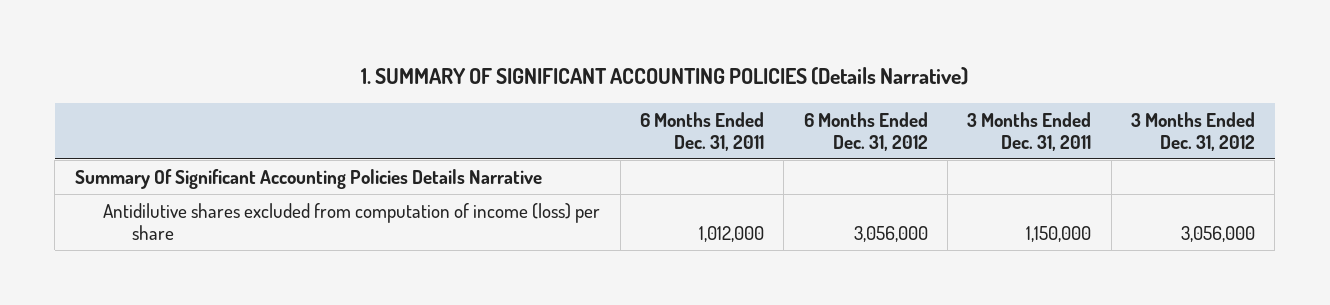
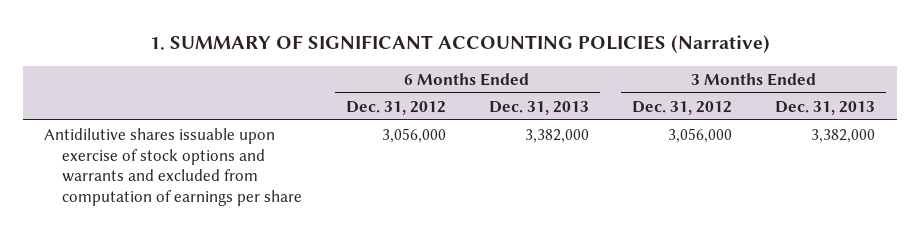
[360,66,968,85] 1. SUMMARY OF SIGNIFICANT ACCOUNTING POLICIES (Details Narrative) -> [149,34,770,53] 1. SUMMARY OF SIGNIFICANT ACCOUNTING POLICIES (Narrative)
[640,111,765,151] 6 Months Ended Dec. 31, 2011 -> none
[967,111,1092,151] 3 Months Ended Dec. 31, 2011 -> none
none -> [488,100,589,115] Dec. 31, 2013
none -> [775,100,876,115] Dec. 31, 2013
[74,168,542,189] Summary Of Significant Accounting Policies Details Narrative -> none
[103,202,601,240] Antidilutive shares excluded from computation of income (loss) per share -> [44,128,303,206] Antidilutive shares issuable upon exercise of stock options and warrants and excluded from computation of earnings per share

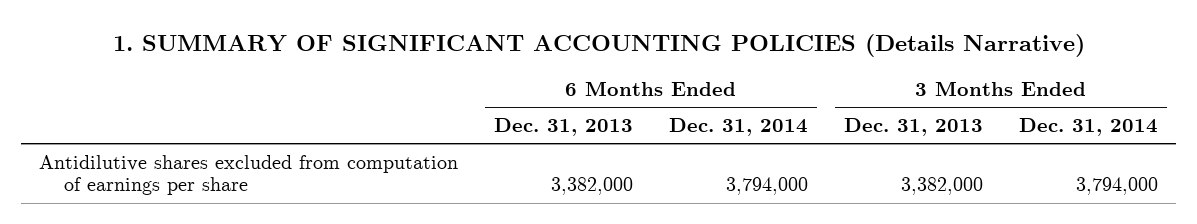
[149,34,770,53] 1. SUMMARY OF SIGNIFICANT ACCOUNTING POLICIES (Narrative) -> [112,34,1085,58] 1. SUMMARY OF SIGNIFICANT ACCOUNTING POLICIES (Details Narrative)
[345,100,446,115] Dec. 31, 2012 -> none
[632,100,733,115] Dec. 31, 2012 -> none
none -> [669,117,809,136] Dec. 31, 2014
none -> [1019,117,1159,136] Dec. 31, 2014
[44,128,303,206] Antidilutive shares issuable upon exercise of stock options and warrants and excluded from computation of earnings per share -> [39,154,459,196] Antidilutive shares excluded from computation of earnings per share

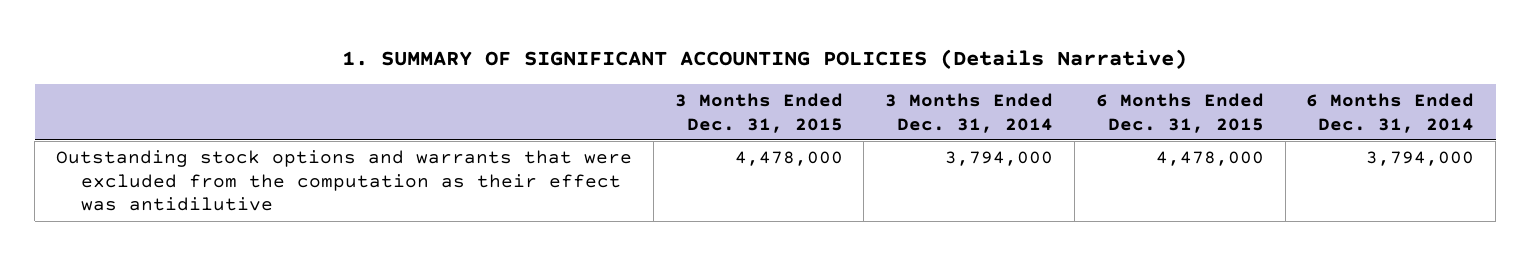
[494,117,634,136] Dec. 31, 2013 -> none
[844,117,984,136] Dec. 31, 2013 -> none
none -> [674,92,843,133] 3 Months Ended Dec. 31, 2015
none -> [1095,92,1264,133] 6 Months Ended Dec. 31, 2015
[39,154,459,196] Antidilutive shares excluded from computation of earnings per share -> [56,149,633,212] Outstanding stock options and warrants that were excluded from the computation as their effect was antidilutive

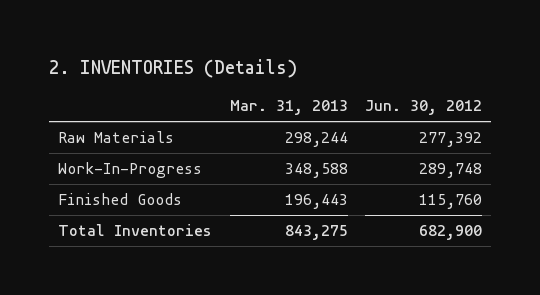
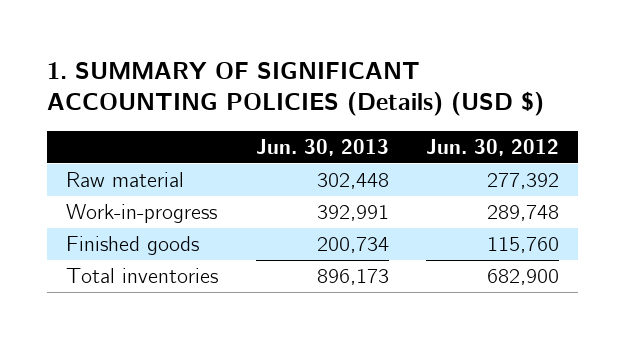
[49,59,298,79] 2. INVENTORIES (Details) -> [47,61,545,117] 1. SUMMARY OF SIGNIFICANT ACCOUNTING POLICIES (Details) (USD $)
[229,100,348,116] Mar. 31, 2013 -> none
none -> [255,138,389,156] Jun. 30, 2013
[58,131,175,144] Raw Materials -> [66,172,185,188] Raw material
[58,162,203,179] Work-In-Progress -> [66,204,218,224] Work-in-progress
[58,193,183,206] Finished Goods -> [66,236,200,256] Finished goods
[58,224,213,237] Total Inventories -> [66,268,219,284] Total inventories

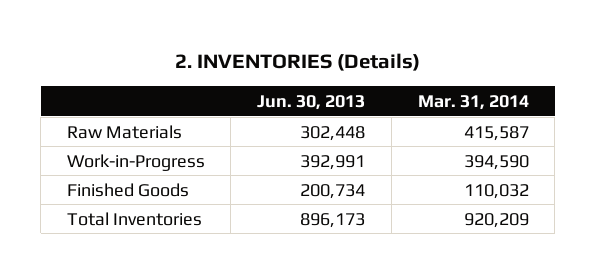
[47,61,545,117] 1. SUMMARY OF SIGNIFICANT ACCOUNTING POLICIES (Details) (USD $) -> [174,53,420,72] 2. INVENTORIES (Details)
[425,138,559,156] Jun. 30, 2012 -> none
none -> [417,94,529,110] Mar. 31, 2014
[66,172,185,188] Raw material -> [66,124,182,139] Raw Materials
[66,204,218,224] Work-in-progress -> [66,153,205,171] Work-in-Progress
[66,236,200,256] Finished goods -> [66,182,189,197] Finished Goods
[66,268,219,284] Total inventories -> [66,211,202,226] Total Inventories

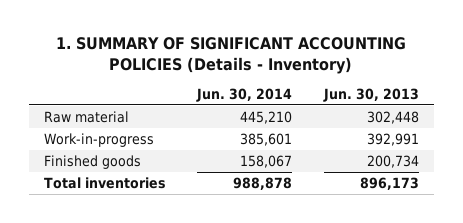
[174,53,420,72] 2. INVENTORIES (Details) -> [56,37,407,75] 1. SUMMARY OF SIGNIFICANT ACCOUNTING POLICIES (Details - Inventory)
[417,94,529,110] Mar. 31, 2014 -> none
none -> [196,88,293,103] Jun. 30, 2014
[66,124,182,139] Raw Materials -> [44,110,130,123] Raw material
[66,153,205,171] Work-in-Progress -> [44,132,155,147] Work-in-progress
[66,182,189,197] Finished Goods -> [44,154,142,169] Finished goods
[66,211,202,226] Total Inventories -> [44,176,167,189] Total inventories

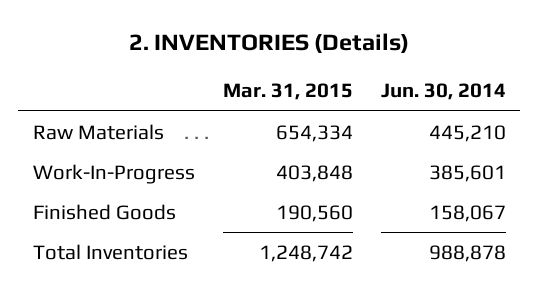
[56,37,407,75] 1. SUMMARY OF SIGNIFICANT ACCOUNTING POLICIES (Details - Inventory) -> [129,33,410,54] 2. INVENTORIES (Details)
[322,88,419,103] Jun. 30, 2013 -> none
none -> [222,83,353,101] Mar. 31, 2015
[44,110,130,123] Raw material -> [32,123,164,140] Raw Materials
[44,132,155,147] Work-in-progress -> [32,163,195,184] Work-In-Progress
[44,154,142,169] Finished goods -> [32,203,176,220] Finished Goods
[44,176,167,189] Total inventories -> [32,243,188,260] Total Inventories

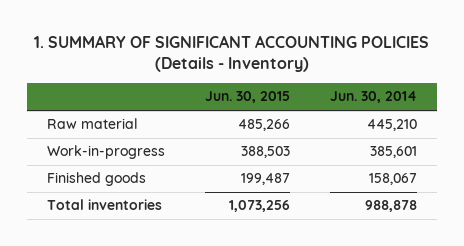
[129,33,410,54] 2. INVENTORIES (Details) -> [33,35,429,73] 1. SUMMARY OF SIGNIFICANT ACCOUNTING POLICIES (Details - Inventory)
[222,83,353,101] Mar. 31, 2015 -> none
none -> [204,91,290,104] Jun. 30, 2015
[32,123,164,140] Raw Materials -> [46,118,138,130] Raw material
[32,163,195,184] Work-In-Progress -> [46,145,165,160] Work-in-progress
[32,203,176,220] Finished Goods -> [46,172,146,187] Finished goods
[32,243,188,260] Total Inventories -> [46,199,162,211] Total inventories

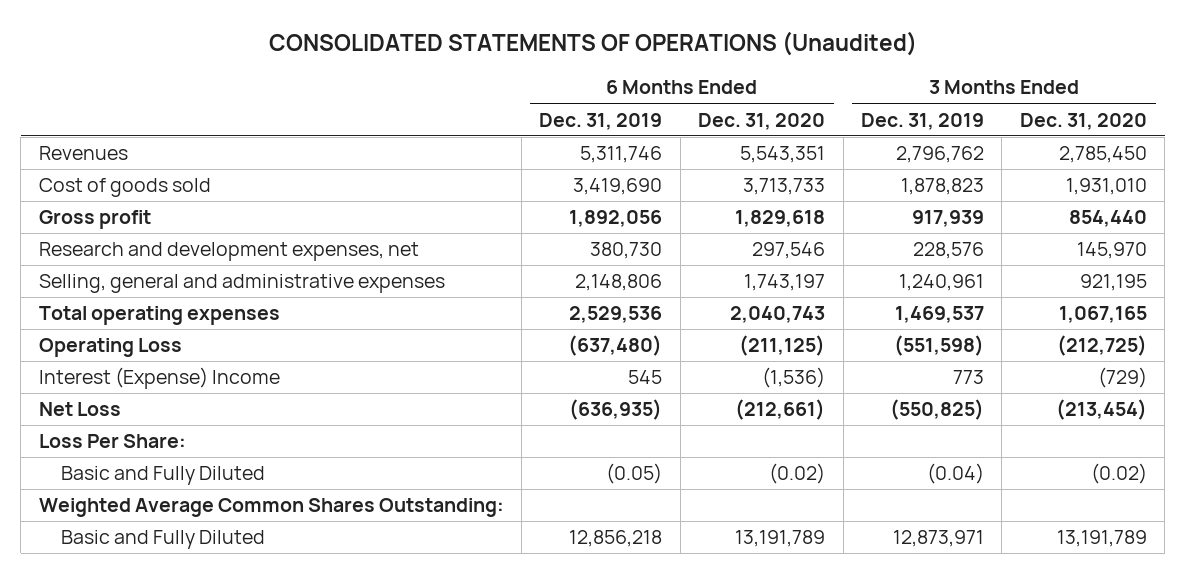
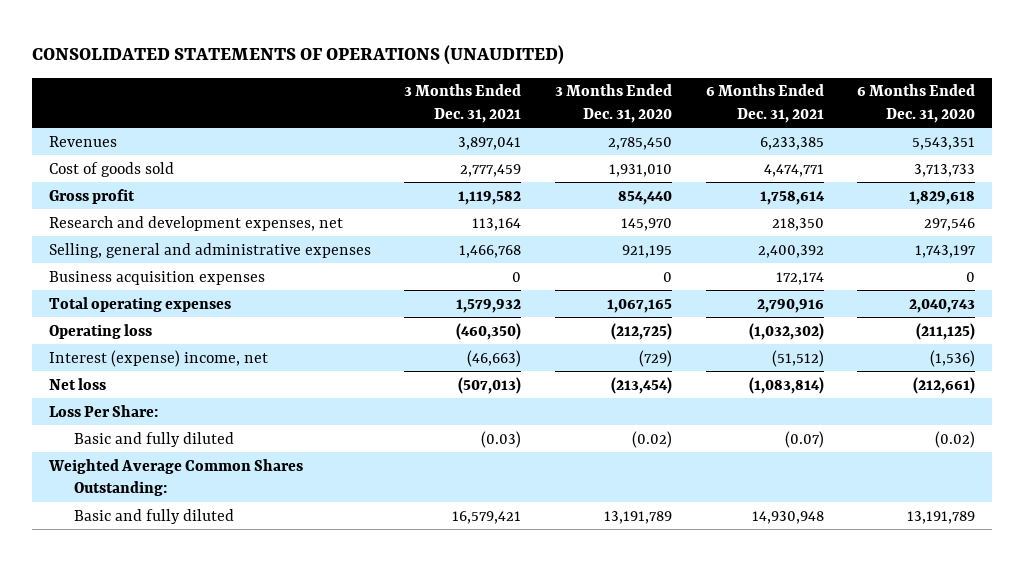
[268,31,917,57] CONSOLIDATED STATEMENTS OF OPERATIONS (Unaudited) -> [31,44,564,65] CONSOLIDATED STATEMENTS OF OPERATIONS (UNAUDITED)
[539,112,663,130] Dec. 31, 2019 -> none
[860,112,984,130] Dec. 31, 2019 -> none
none -> [404,84,522,123] 3 Months Ended Dec. 31, 2021
none -> [705,84,824,123] 6 Months Ended Dec. 31, 2021
none -> [48,270,265,285] Business acquisition expenses
[38,338,182,358] Operating Loss -> [48,323,152,339] Operating loss
[38,367,280,390] Interest (Expense) Income -> [48,349,268,367] Interest (expense) income, net
[38,402,121,417] Net Loss -> [48,377,106,390] Net loss
[61,466,266,486] Basic and Fully Diluted -> [73,431,234,447] Basic and fully diluted
[61,530,266,550] Basic and Fully Diluted -> [73,508,234,524] Basic and fully diluted

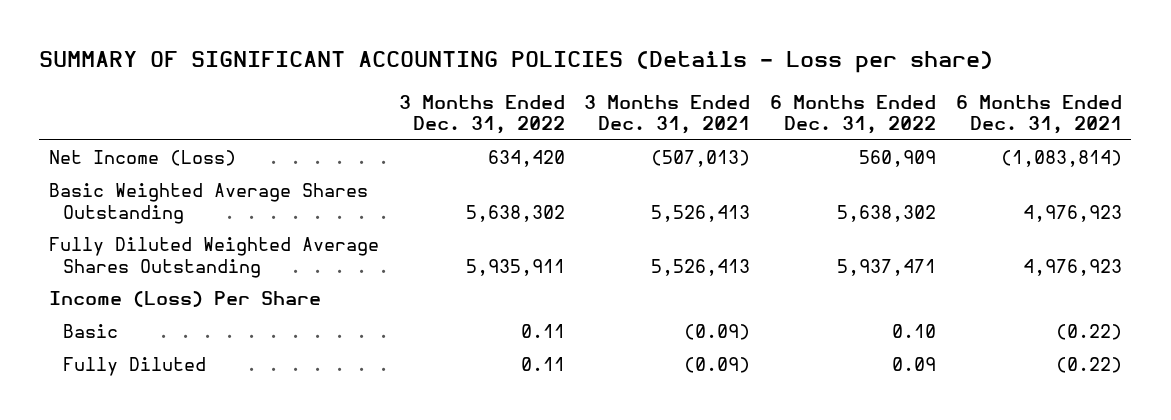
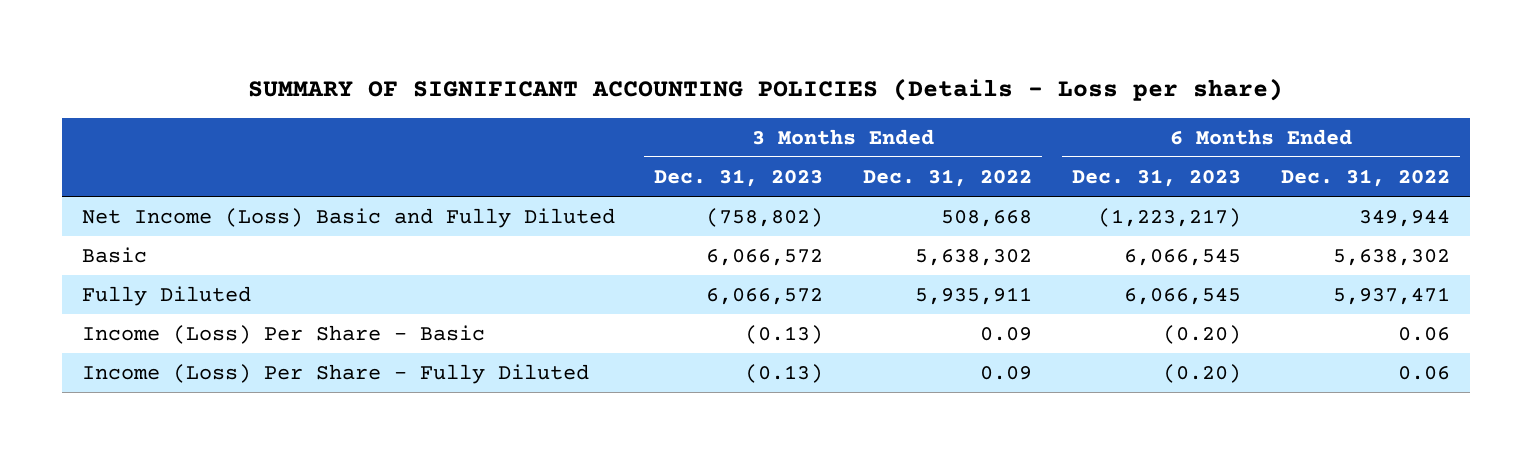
[584,94,751,135] 3 Months Ended Dec. 31, 2021 -> none
[955,94,1122,135] 6 Months Ended Dec. 31, 2021 -> none
none -> [654,168,824,187] Dec. 31, 2023
none -> [1072,168,1242,187] Dec. 31, 2023
[49,291,322,308] Income (Loss) Per Share -> none
[49,150,237,167] Net Income (Loss) -> [81,207,615,228] Net Income (Loss) Basic and Fully Diluted
[487,150,565,168] 634,420 -> [941,209,1033,227] 508,668
[858,150,936,168] 560,909 -> [1358,209,1450,227] 349,944
[49,183,369,224] Basic Weighted Average Shares Outstanding -> [81,246,147,263] Basic
[49,237,380,278] Fully Diluted Weighted Average Shares Outstanding -> [81,285,251,306] Fully Diluted
[62,324,118,339] Basic -> [81,324,485,344] Income (Loss) Per Share - Basic
[520,324,565,339] 0.11 -> [980,326,1033,341] 0.09
[891,324,936,339] 0.10 -> [1397,326,1450,341] 0.06
[62,357,206,377] Fully Diluted -> [81,363,589,384] Income (Loss) Per Share - Fully Diluted
[520,357,565,372] 0.11 -> [980,365,1033,380] 0.09
[891,357,936,372] 0.09 -> [1397,365,1450,380] 0.06

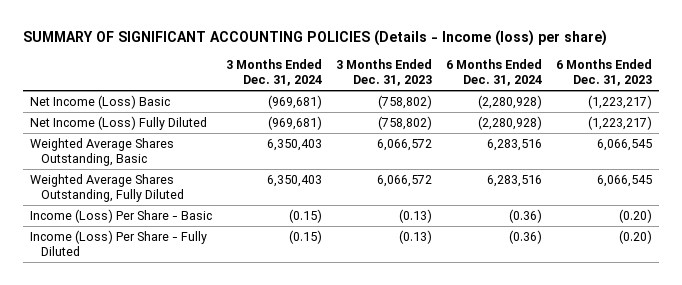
[247,77,1283,101] SUMMARY OF SIGNIFICANT ACCOUNTING POLICIES (Details - Loss per share) -> [22,30,607,47] SUMMARY OF SIGNIFICANT ACCOUNTING POLICIES (Details - Income (loss) per share)
[863,168,1033,187] Dec. 31, 2022 -> none
[1280,168,1450,187] Dec. 31, 2022 -> none
none -> [225,59,322,87] 3 Months Ended Dec. 31, 2024
none -> [445,59,542,87] 6 Months Ended Dec. 31, 2024
[81,207,615,228] Net Income (Loss) Basic and Fully Diluted -> [29,94,170,109] Net Income (Loss) Basic
none -> [29,115,207,130] Net Income (Loss) Fully Diluted
[81,246,147,263] Basic -> [29,137,174,166] Weighted Average Shares Outstanding, Basic
[81,285,251,306] Fully Diluted -> [29,173,185,202] Weighted Average Shares Outstanding, Fully Diluted

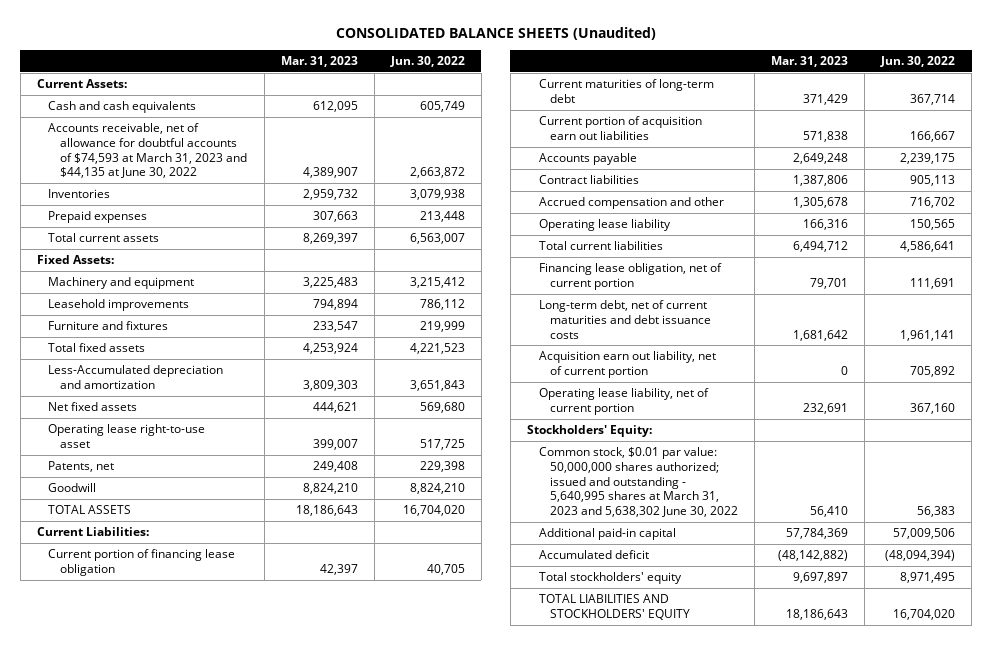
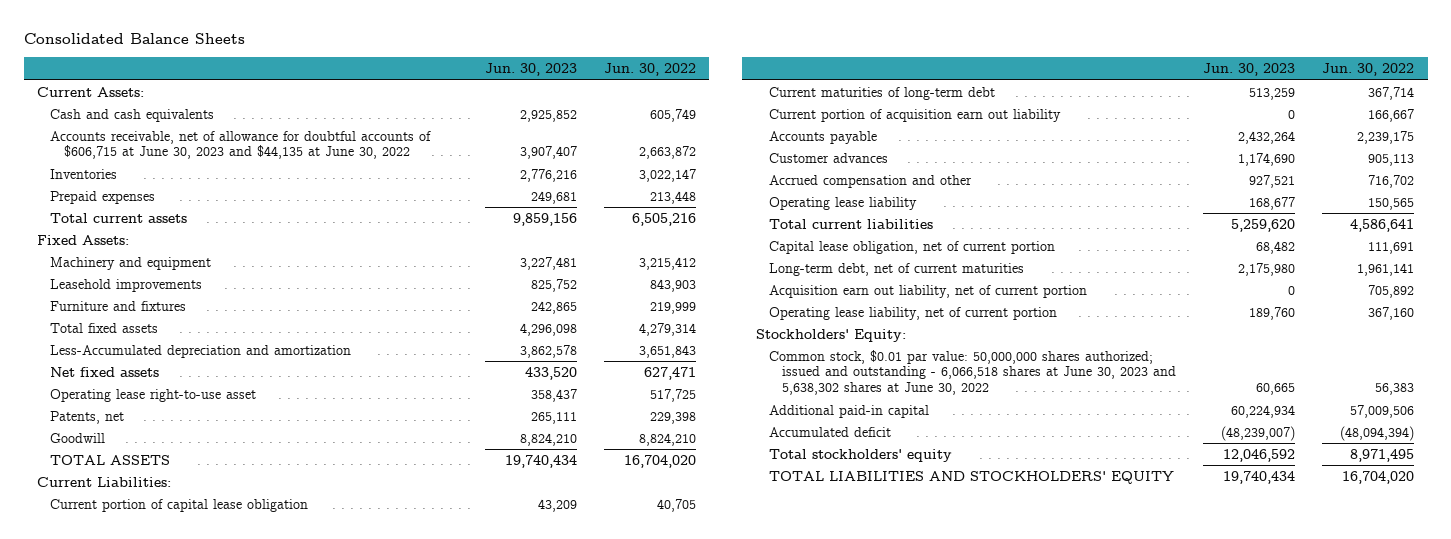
[335,27,656,41] CONSOLIDATED BALANCE SHEETS (Unaudited) -> [23,33,245,45] Consolidated Balance Sheets
[280,55,358,67] Mar. 31, 2023 -> none
none -> [484,63,577,77] Jun. 30, 2023
[48,123,247,179] Accounts receivable, net of allowance for doubtful accounts of $74,593 at March 31, 2023 and $44,135 at June 30, 2022 -> [50,130,432,160] Accounts receivable, net of allowance for doubtful accounts of $606,715 at June 30, 2023 and $44,135 at June 30, 2022
[409,189,465,201] 3,079,938 -> [638,168,696,182] 3,022,147
[409,233,465,245] 6,563,007 -> [631,212,696,226] 6,505,216
[419,299,465,311] 786,112 -> [649,278,696,292] 843,903
[409,343,465,355] 4,221,523 -> [638,322,696,336] 4,279,314
[419,402,465,414] 569,680 -> [643,366,696,380] 627,471
[48,549,236,576] Current portion of financing lease obligation -> [50,498,309,512] Current portion of capital lease obligation
[538,116,702,140] Current portion of acquisition earn out liabilities -> [769,108,1062,122] Current portion of acquisition earn out liability
[538,175,639,185] Contract liabilities -> [769,152,889,163] Customer advances
[538,263,722,290] Financing lease obligation, net of current portion -> [769,240,1056,254] Capital lease obligation, net of current portion
[538,300,712,339] Long-term debt, net of current maturities and debt issuance costs -> [769,262,1025,276] Long-term debt, net of current maturities
[538,447,739,518] Common stock, $0.01 par value: 50,000,000 shares authorized; issued and outstanding - 5,640,995 shares at March 31, 2023 and 5,638,302 June 30, 2022 -> [769,349,1177,396] Common stock, $0.01 par value: 50,000,000 shares authorized; issued and outstanding - 6,066,518 shares at June 30, 2023 and 5,638,302 shares at June 30, 2022

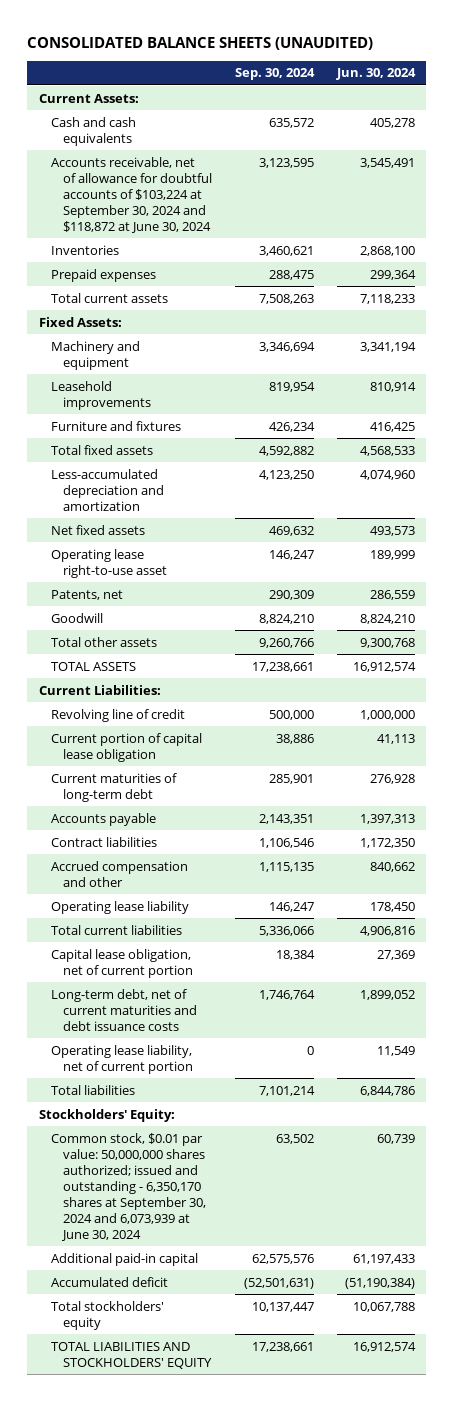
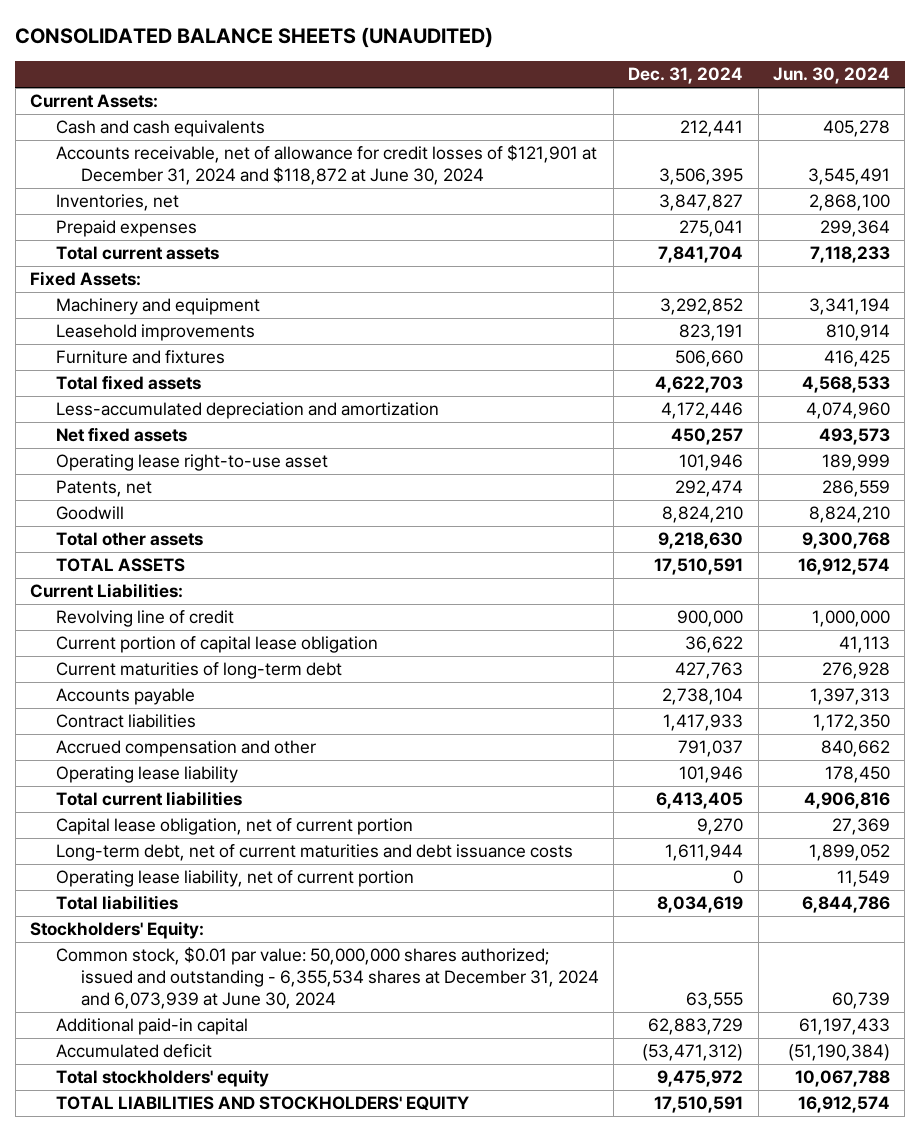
[234,68,315,81] Sep. 30, 2024 -> none
none -> [628,67,744,85] Dec. 31, 2024
[50,156,212,233] Accounts receivable, net of allowance for doubtful accounts of $103,224 at September 30, 2024 and $118,872 at June 30, 2024 -> [55,145,597,186] Accounts receivable, net of allowance for credit losses of $121,901 at December 31, 2024 and $118,872 at June 30, 2024
[50,244,119,255] Inventories -> [55,194,179,212] Inventories, net
[50,1132,206,1241] Common stock, $0.01 par value: 50,000,000 shares authorized; issued and outstanding - 6,350,170 shares at September 30, 2024 and 6,073,939 at June 30, 2024 -> [55,947,599,1010] Common stock, $0.01 par value: 50,000,000 shares authorized; issued and outstanding - 6,355,534 shares at December 31, 2024 and 6,073,939 at June 30, 2024

